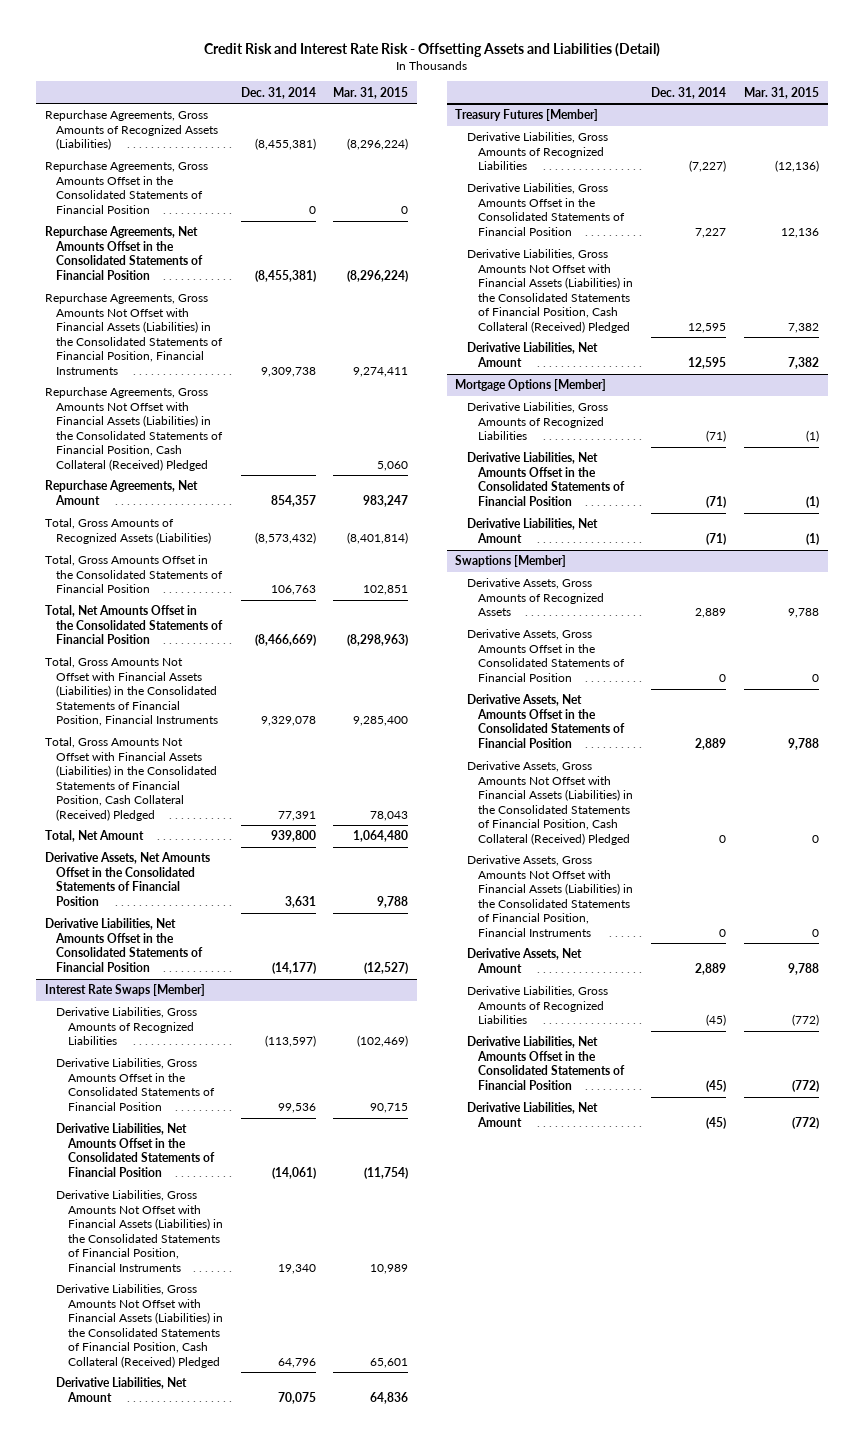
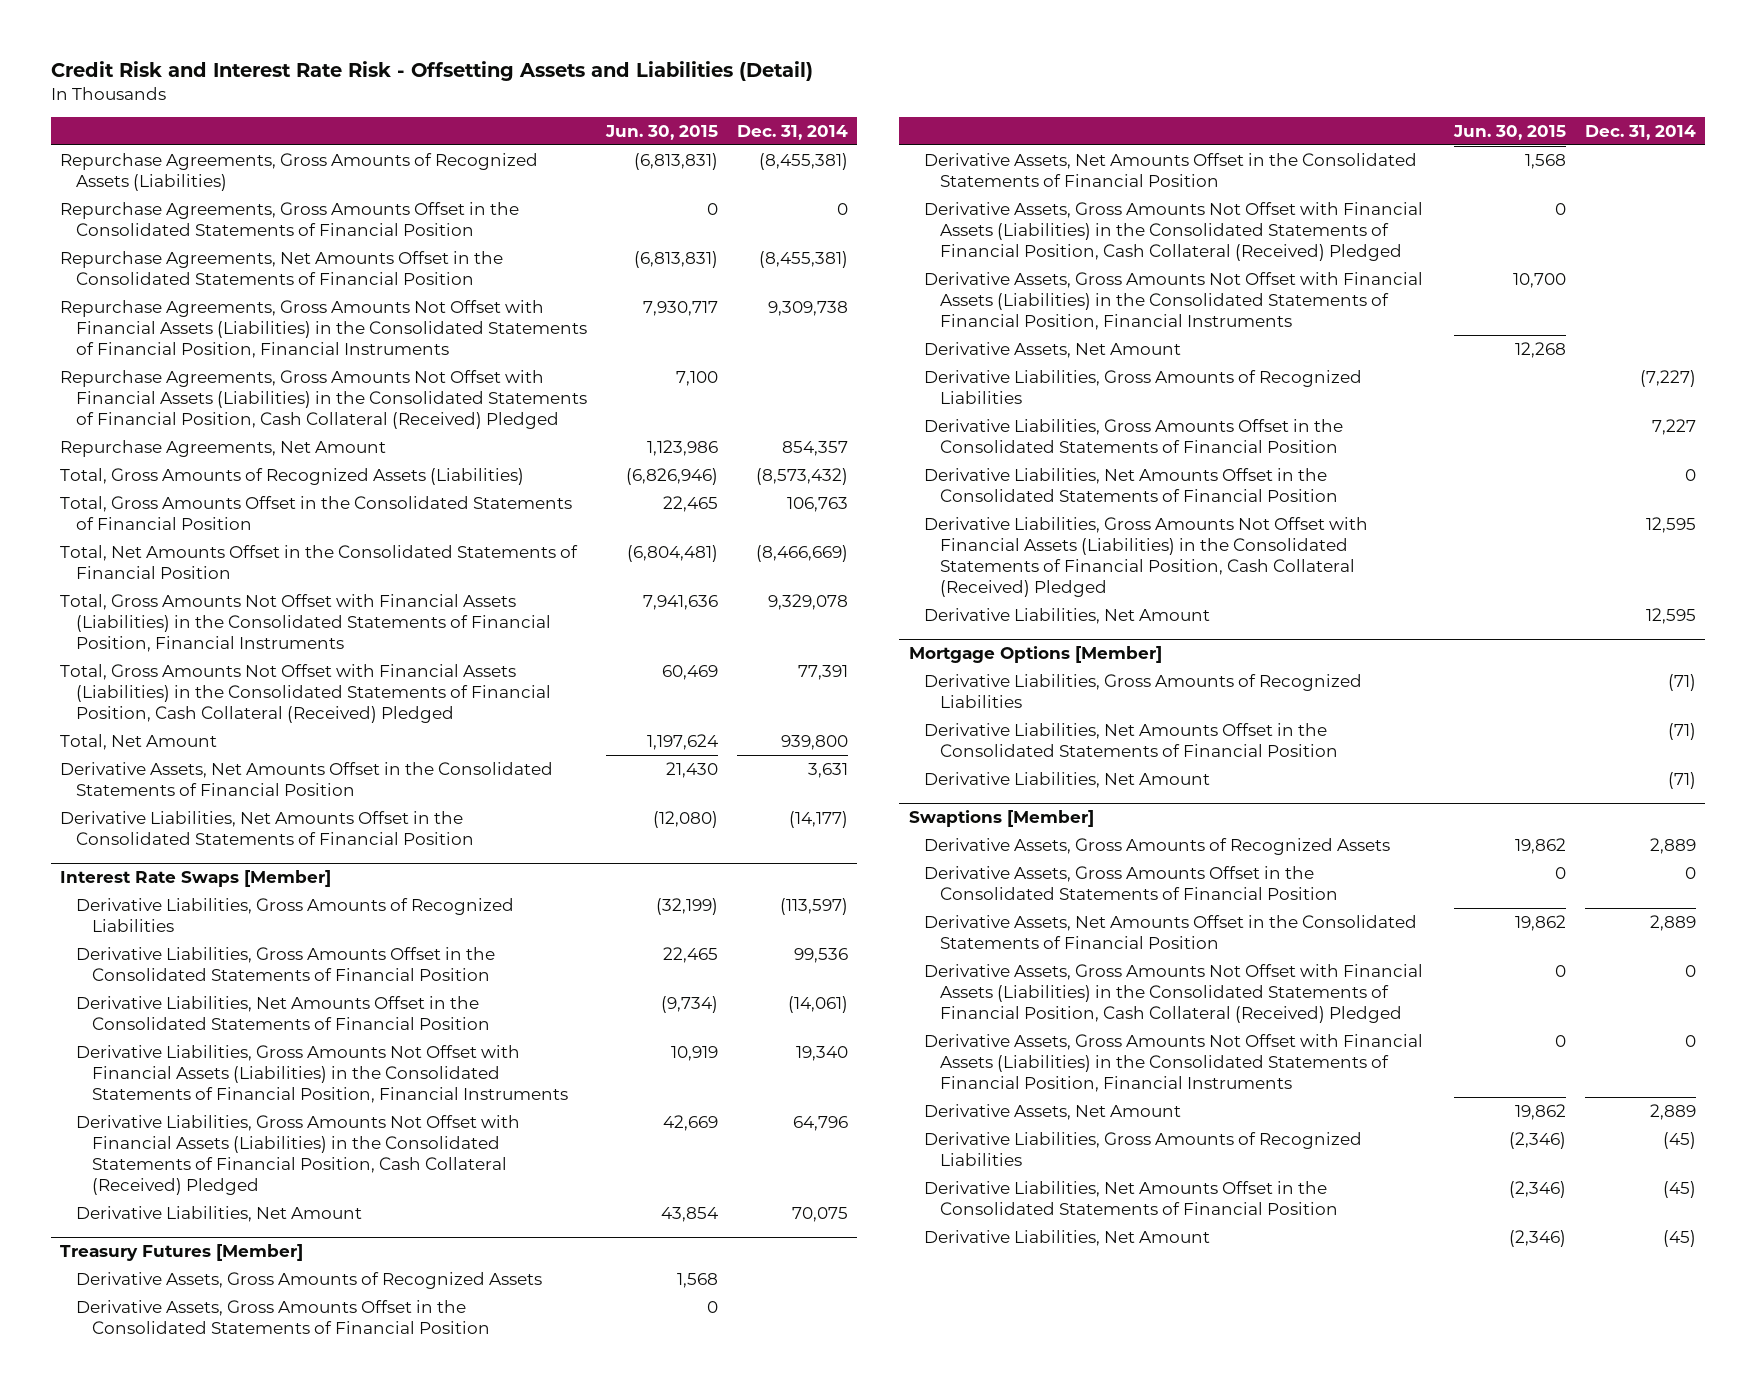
[333,86,409,99] Mar. 31, 2015 -> none
none -> [605,124,719,140] Jun. 30, 2015
none -> [76,1271,543,1289] Derivative Assets, Gross Amounts of Recognized Assets
none -> [76,1299,491,1334] Derivative Assets, Gross Amounts Offset in the Consolidated Statements of Financial Position
none -> [924,152,1418,187] Derivative Assets, Net Amounts Offset in the Consolidated Statements of Financial Position
none -> [924,201,1424,261] Derivative Assets, Gross Amounts Not Offset with Financial Assets (Liabilities) in the Consolidated Statements of Financial Position, Cash Collateral (Received) Pledged
none -> [924,271,1424,330] Derivative Assets, Gross Amounts Not Offset with Financial Assets (Liabilities) in the Consolidated Statements of Financial Position, Financial Instruments
none -> [924,341,1182,358] Derivative Assets, Net Amount
none -> [924,467,1339,502] Derivative Liabilities, Net Amounts Offset in the Consolidated Statements of Financial Position

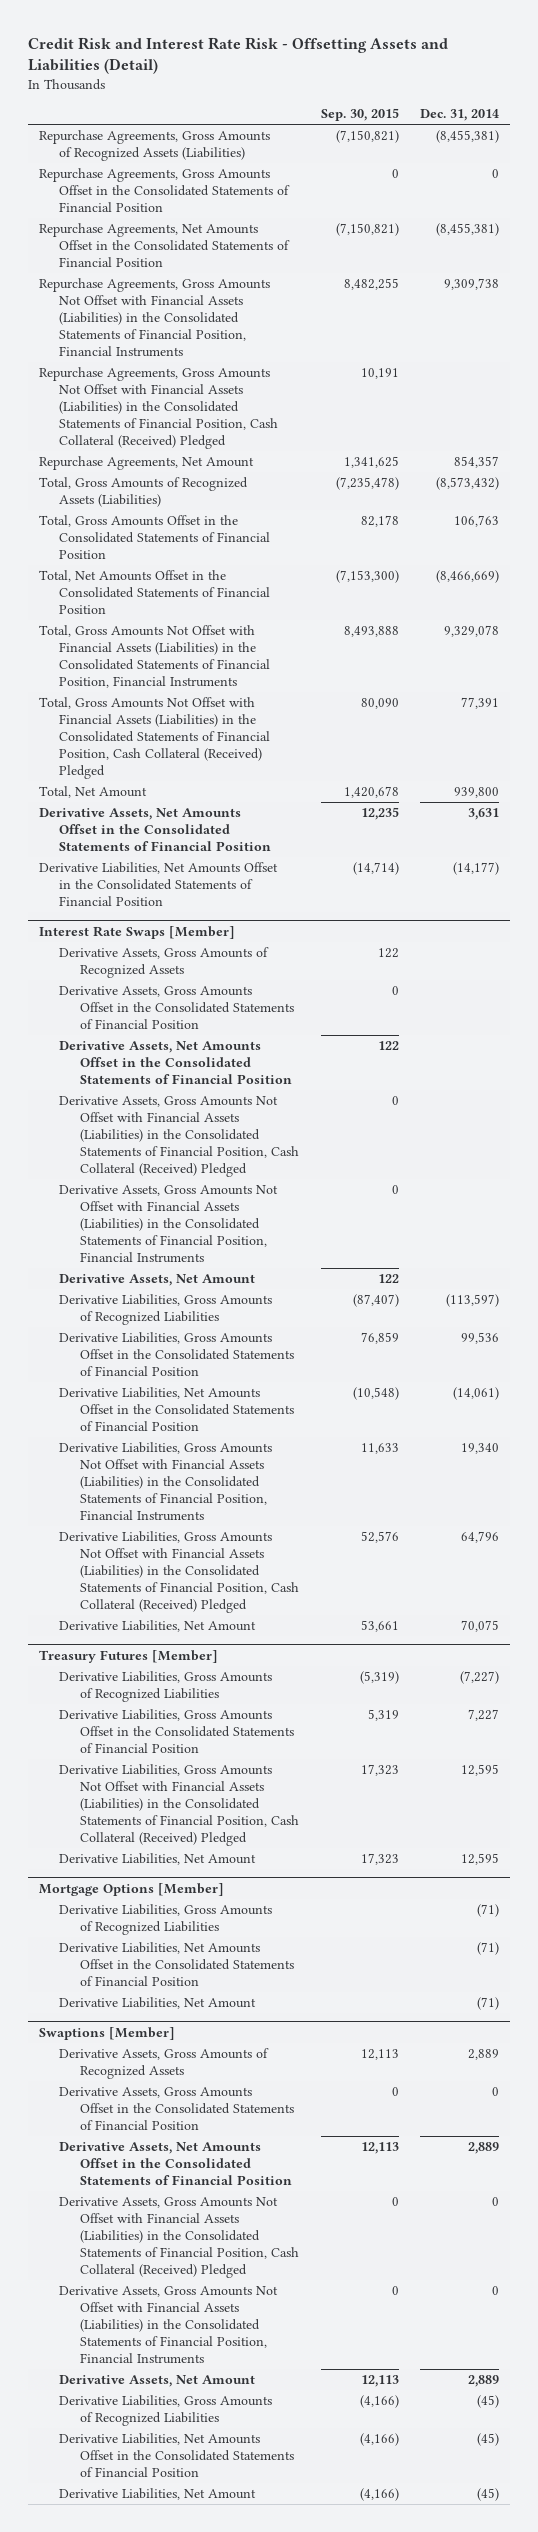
[605,124,719,140] Jun. 30, 2015 -> none
none -> [320,107,399,121] Sep. 30, 2015
none -> [59,947,270,979] Derivative Assets, Gross Amounts of Recognized Assets
none -> [59,986,295,1029] Derivative Assets, Gross Amounts Offset in the Consolidated Statements of Financial Position
none -> [59,1041,293,1084] Derivative Assets, Net Amounts Offset in the Consolidated Statements of Financial Position
none -> [59,1096,300,1177] Derivative Assets, Gross Amounts Not Offset with Financial Assets (Liabilities) in the Consolidated Statements of Financial Position, Cash Collateral (Received) Pledged
none -> [59,1185,279,1263] Derivative Assets, Gross Amounts Not Offset with Financial Assets (Liabilities) in the Consolidated Statements of Financial Position, Financial Instruments
none -> [59,1274,256,1287] Derivative Assets, Net Amount
[76,1271,543,1289] Derivative Assets, Gross Amounts of Recognized Assets -> none
[76,1299,491,1334] Derivative Assets, Gross Amounts Offset in the Consolidated Statements of Financial Position -> none
[924,152,1418,187] Derivative Assets, Net Amounts Offset in the Consolidated Statements of Financial Position -> none
[924,201,1424,261] Derivative Assets, Gross Amounts Not Offset with Financial Assets (Liabilities) in the Consolidated Statements of Financial Position, Cash Collateral (Received) Pledged -> none
[924,271,1424,330] Derivative Assets, Gross Amounts Not Offset with Financial Assets (Liabilities) in the Consolidated Statements of Financial Position, Financial Instruments -> none
[924,341,1182,358] Derivative Assets, Net Amount -> none
[924,467,1339,502] Derivative Liabilities, Net Amounts Offset in the Consolidated Statements of Financial Position -> none

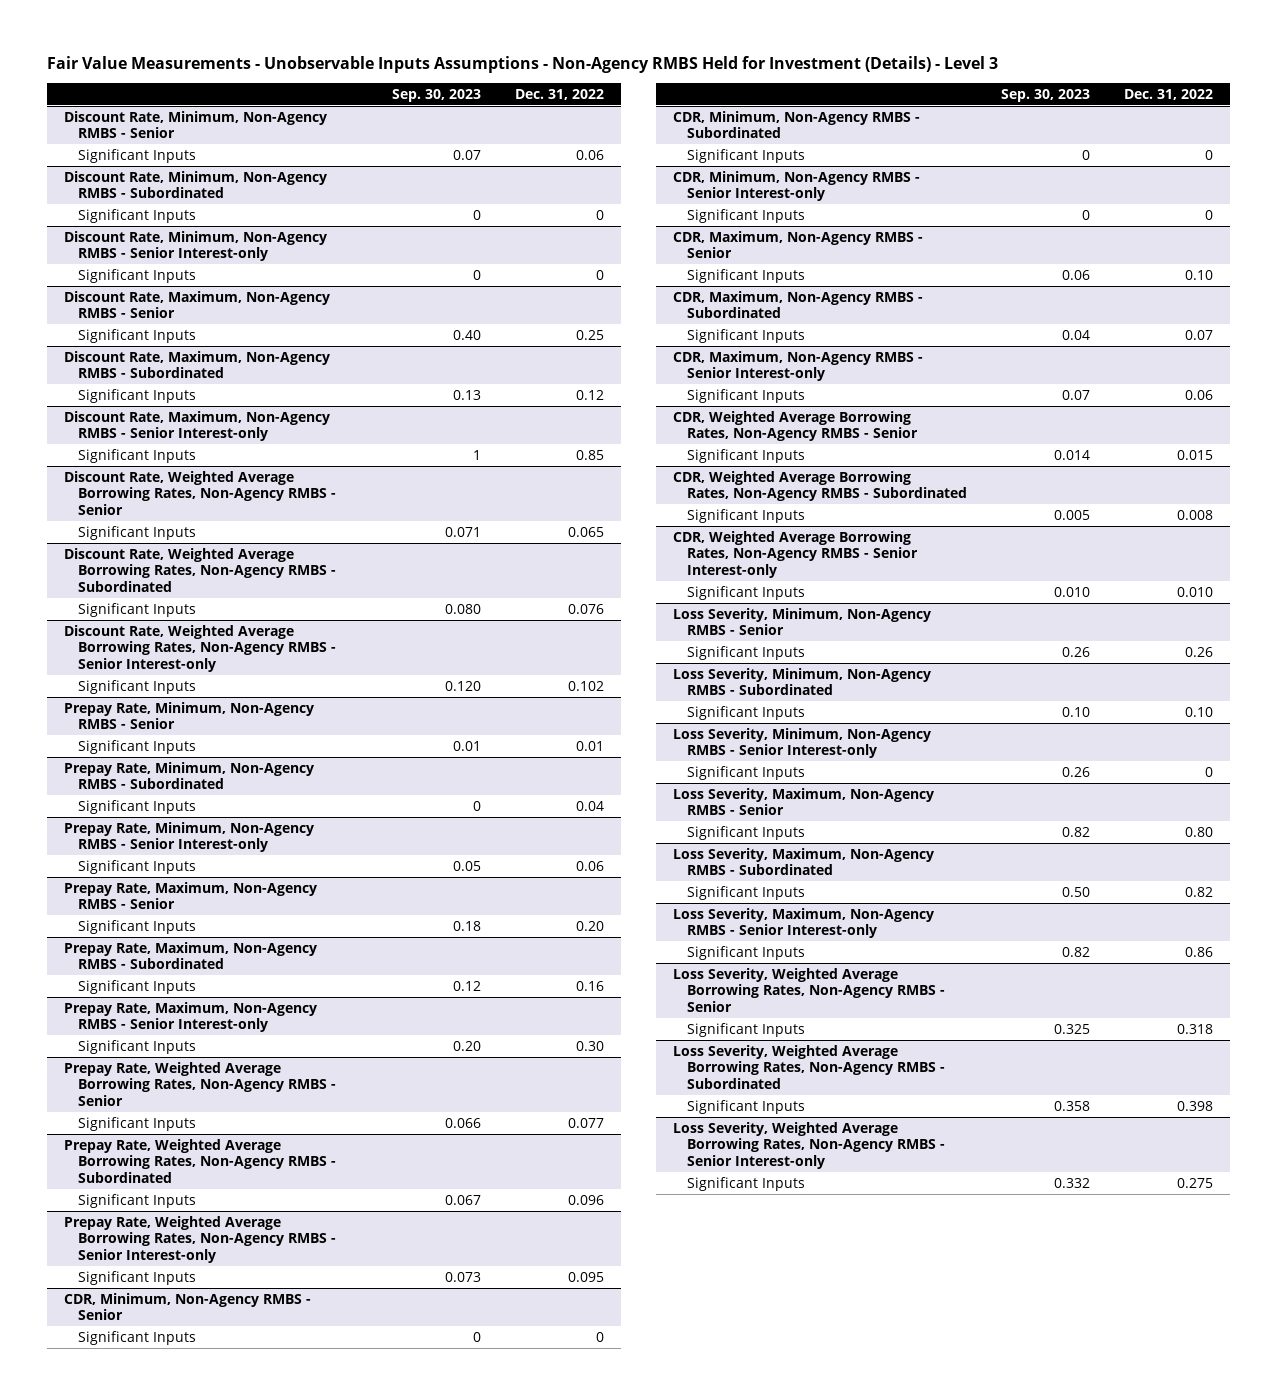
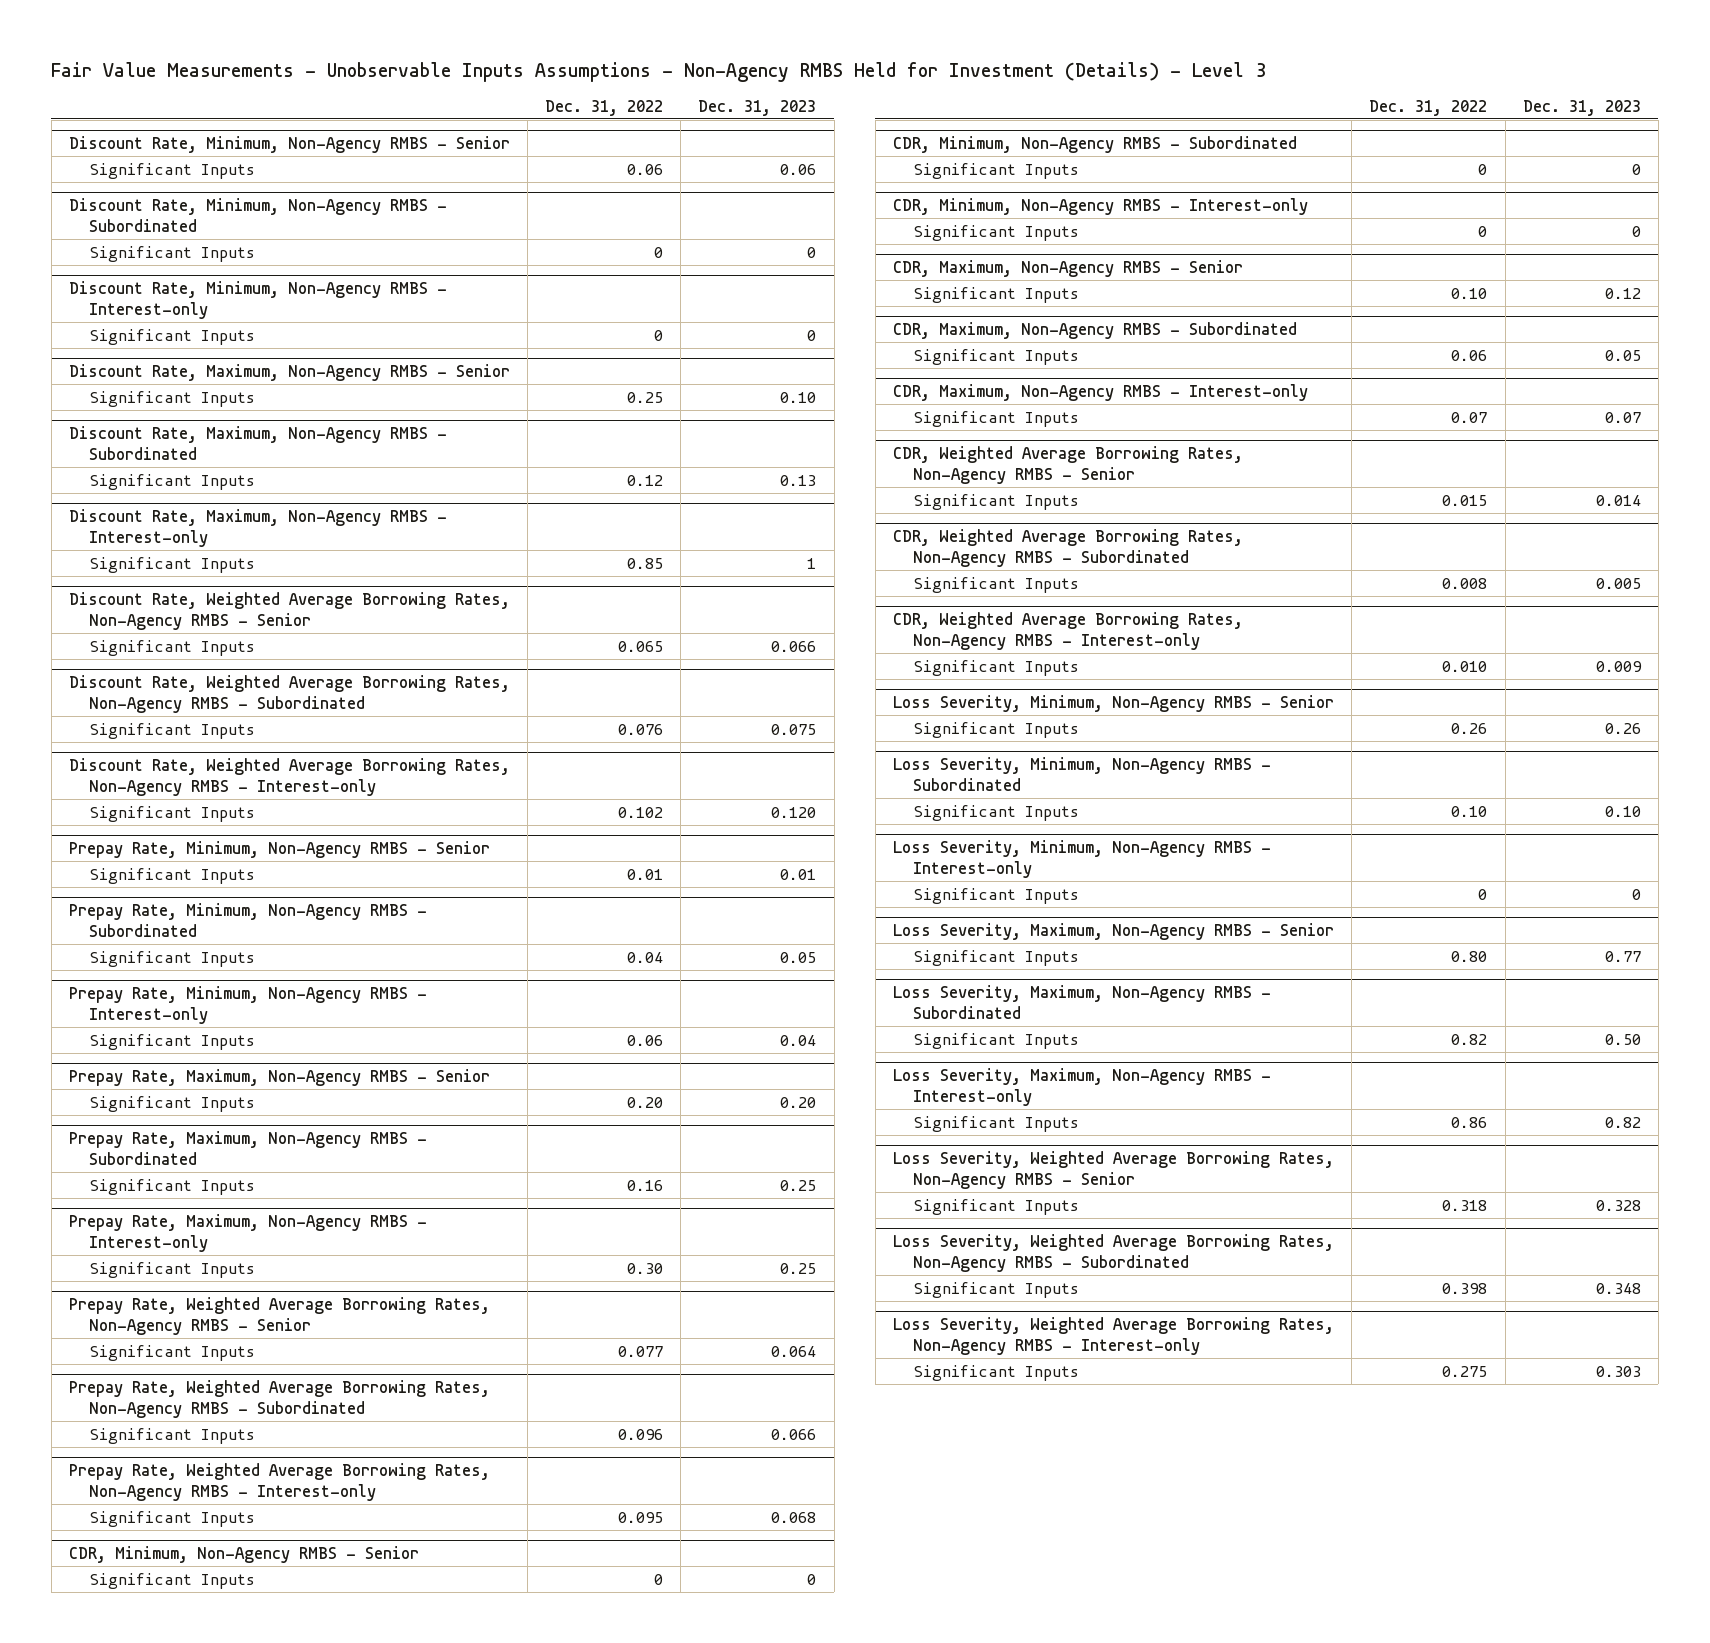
[392,88,482,102] Sep. 30, 2023 -> none
none -> [698,99,817,116] Dec. 31, 2023
[64,230,328,262] Discount Rate, Minimum, Non-Agency RMBS - Senior Interest-only -> [68,281,447,320] Discount Rate, Minimum, Non-Agency RMBS - Interest-only
[64,410,331,442] Discount Rate, Maximum, Non-Agency RMBS - Senior Interest-only -> [68,509,447,548] Discount Rate, Maximum, Non-Agency RMBS - Interest-only
[64,624,337,672] Discount Rate, Weighted Average Borrowing Rates, Non-Agency RMBS - Senior Interest-only -> [68,758,510,797] Discount Rate, Weighted Average Borrowing Rates, Non-Agency RMBS - Interest-only
[64,821,315,853] Prepay Rate, Minimum, Non-Agency RMBS - Senior Interest-only -> [68,986,427,1025] Prepay Rate, Minimum, Non-Agency RMBS - Interest-only
[64,1001,318,1033] Prepay Rate, Maximum, Non-Agency RMBS - Senior Interest-only -> [68,1214,427,1253] Prepay Rate, Maximum, Non-Agency RMBS - Interest-only
[64,1215,337,1263] Prepay Rate, Weighted Average Borrowing Rates, Non-Agency RMBS - Senior Interest-only -> [68,1463,490,1502] Prepay Rate, Weighted Average Borrowing Rates, Non-Agency RMBS - Interest-only
[672,170,920,202] CDR, Minimum, Non-Agency RMBS - Senior Interest-only -> [893,198,1309,216] CDR, Minimum, Non-Agency RMBS - Interest-only
[686,328,805,343] Significant Inputs -> none
[672,350,923,382] CDR, Maximum, Non-Agency RMBS - Senior Interest-only -> none
none -> [893,384,1309,402] CDR, Maximum, Non-Agency RMBS - Interest-only
none -> [913,410,1080,427] Significant Inputs
[672,530,918,578] CDR, Weighted Average Borrowing Rates, Non-Agency RMBS - Senior Interest-only -> [893,612,1244,651] CDR, Weighted Average Borrowing Rates, Non-Agency RMBS - Interest-only
[672,727,931,759] Loss Severity, Minimum, Non-Agency RMBS - Senior Interest-only -> [893,840,1272,879] Loss Severity, Minimum, Non-Agency RMBS - Interest-only
[672,907,934,939] Loss Severity, Maximum, Non-Agency RMBS - Senior Interest-only -> [893,1068,1272,1107] Loss Severity, Maximum, Non-Agency RMBS - Interest-only
[672,1121,945,1169] Loss Severity, Weighted Average Borrowing Rates, Non-Agency RMBS - Senior Interest-only -> [893,1317,1335,1356] Loss Severity, Weighted Average Borrowing Rates, Non-Agency RMBS - Interest-only

